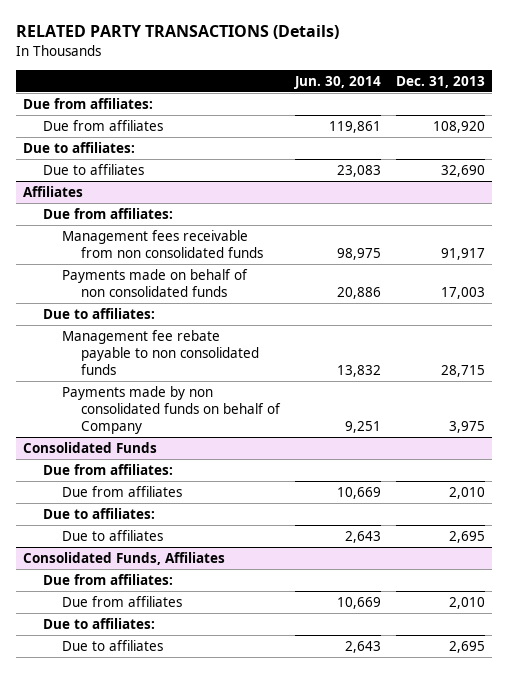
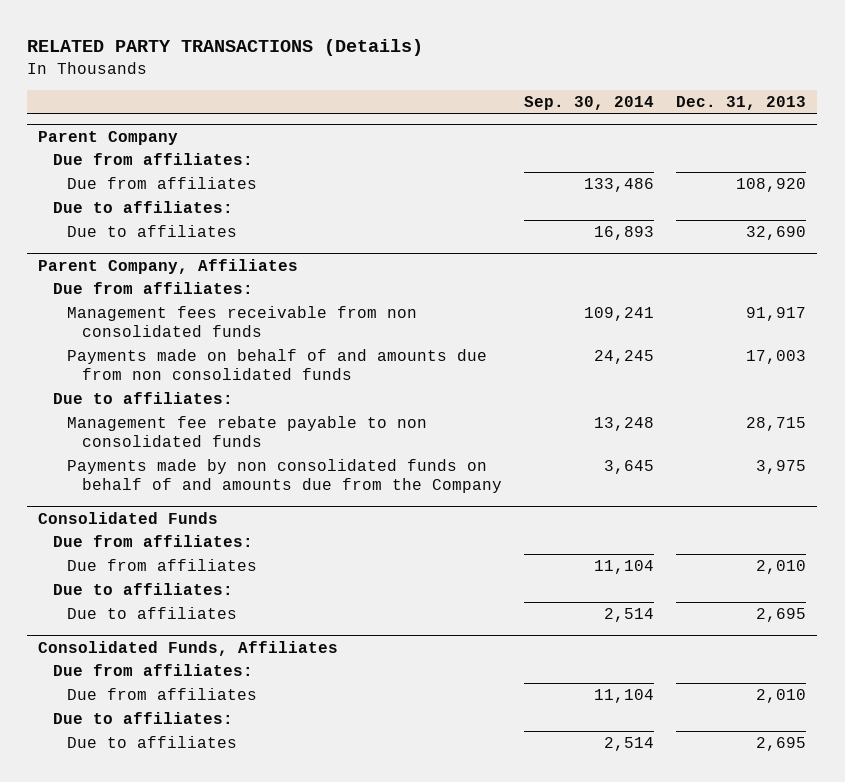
[293,75,381,89] Jun. 30, 2014 -> none
none -> [524,96,655,111] Sep. 30, 2014
none -> [38,130,179,145] Parent Company
[23,186,84,198] Affiliates -> none
none -> [38,258,299,274] Parent Company, Affiliates
[61,269,248,297] Payments made on behalf of non consolidated funds -> [67,349,488,381] Payments made on behalf of and amounts due from non consolidated funds
[61,386,281,434] Payments made by non consolidated funds on behalf of Company -> [67,459,503,494] Payments made by non consolidated funds on behalf of and amounts due from the Company

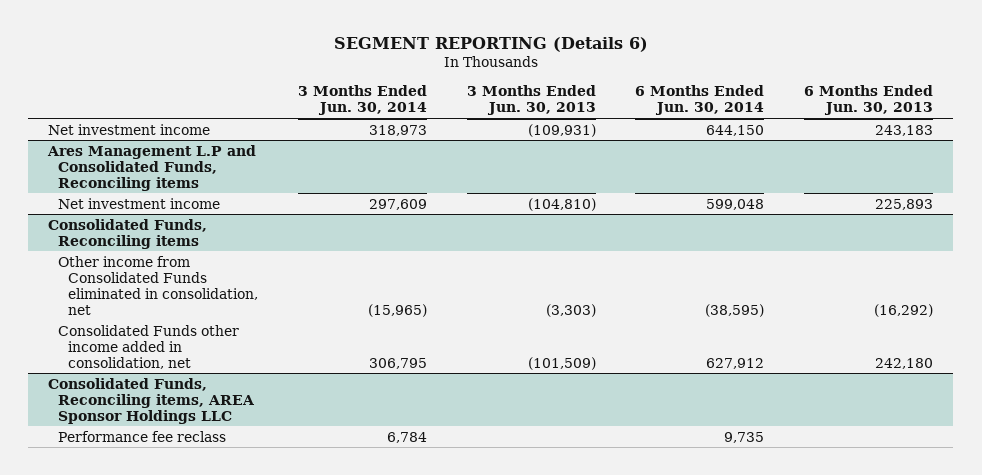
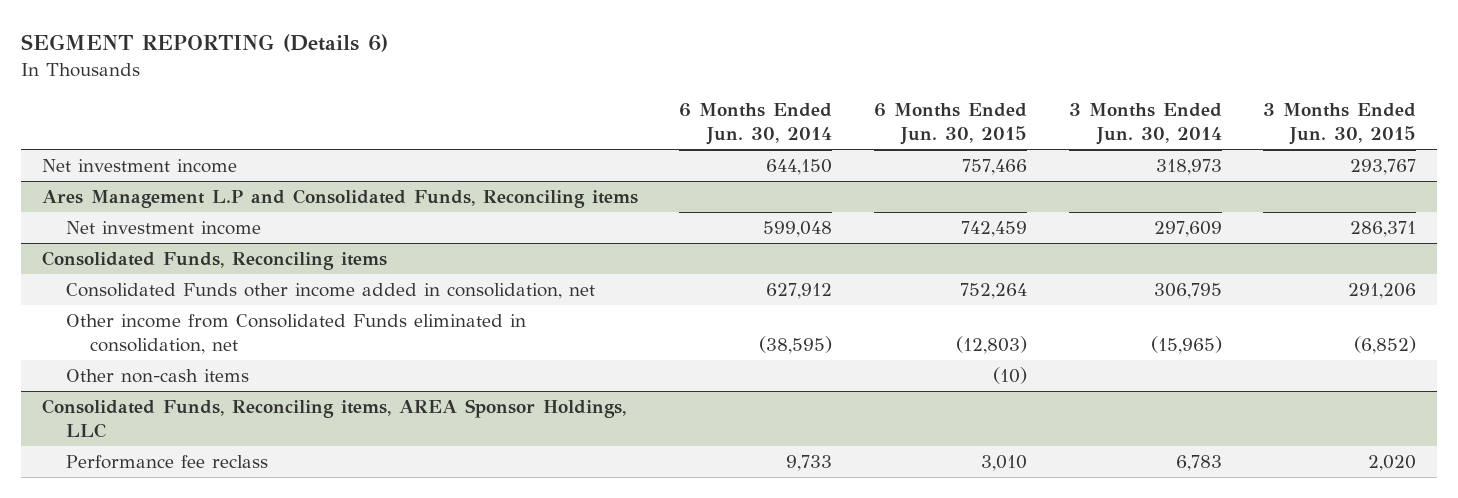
[466,85,596,116] 3 Months Ended Jun. 30, 2013 -> none
[804,85,934,116] 6 Months Ended Jun. 30, 2013 -> none
none -> [874,103,1028,146] 6 Months Ended Jun. 30, 2015
none -> [1263,103,1417,146] 3 Months Ended Jun. 30, 2015
[57,255,258,315] Other income from Consolidated Funds eliminated in consolidation, net -> [65,314,526,354] Other income from Consolidated Funds eliminated in consolidation, net
none -> [65,369,249,384] Other non-cash items
[48,377,255,424] Consolidated Funds, Reconciling items, AREA Sponsor Holdings LLC -> [41,399,626,438] Consolidated Funds, Reconciling items, AREA Sponsor Holdings, LLC
[386,431,427,443] 6,784 -> [1175,455,1222,472] 6,783
[724,431,765,443] 9,735 -> [786,455,833,472] 9,733

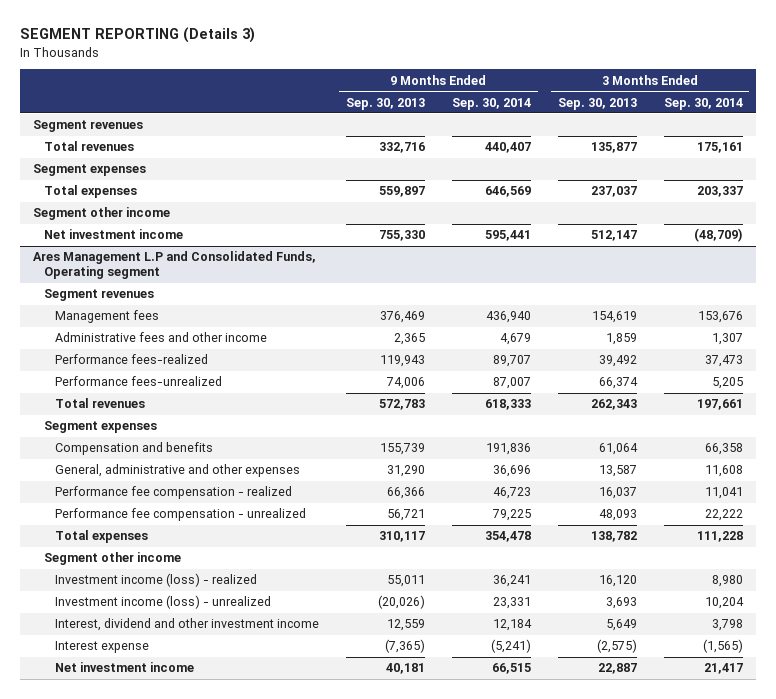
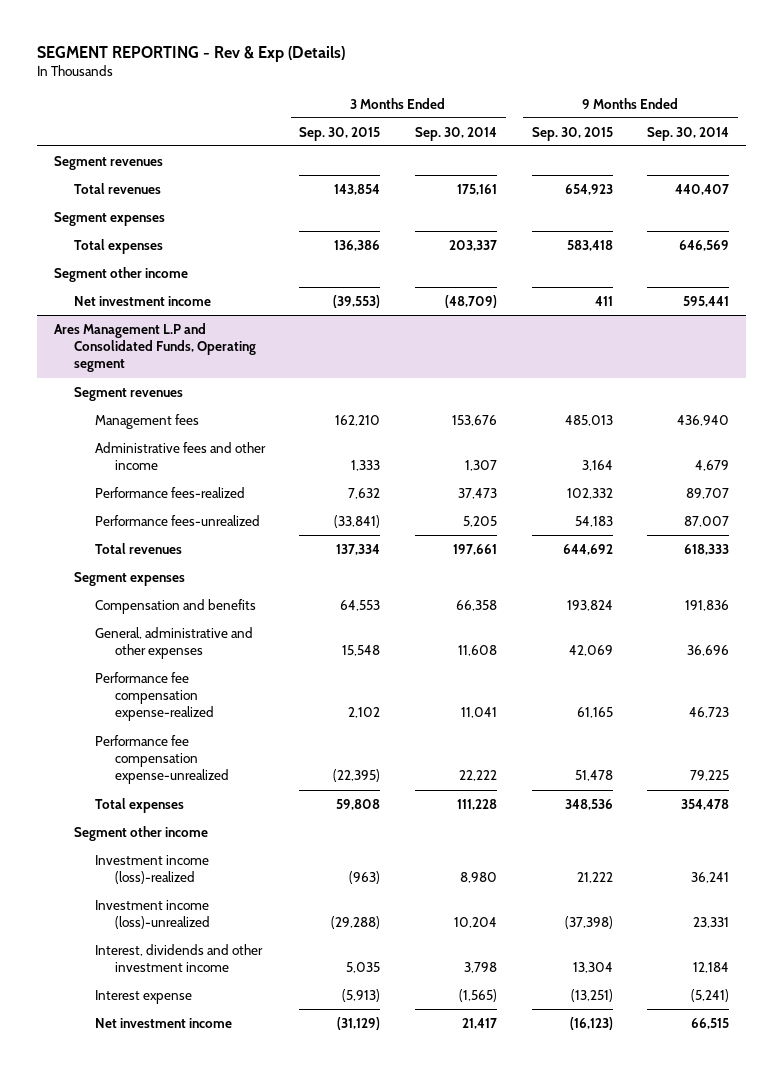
[19,27,255,44] SEGMENT REPORTING (Details 3) -> [36,45,345,62] SEGMENT REPORTING - Rev & Exp (Details)
[345,97,425,110] Sep. 30, 2013 -> none
[557,97,637,110] Sep. 30, 2013 -> none
none -> [299,126,381,141] Sep. 30, 2015
none -> [531,126,613,141] Sep. 30, 2015
[54,486,292,500] Performance fee compensation - realized -> [94,671,215,722] Performance fee compensation expense-realized
[54,508,306,522] Performance fee compensation - unrealized -> [94,734,230,785] Performance fee compensation expense-unrealized
[54,573,257,588] Investment income (loss) - realized -> [94,854,209,885] Investment income (loss)-realized
[54,595,271,610] Investment income (loss) - unrealized -> [94,899,211,930] Investment income (loss)-unrealized
[54,618,319,632] Interest, dividend and other investment income -> [94,943,263,973] Interest, dividends and other investment income

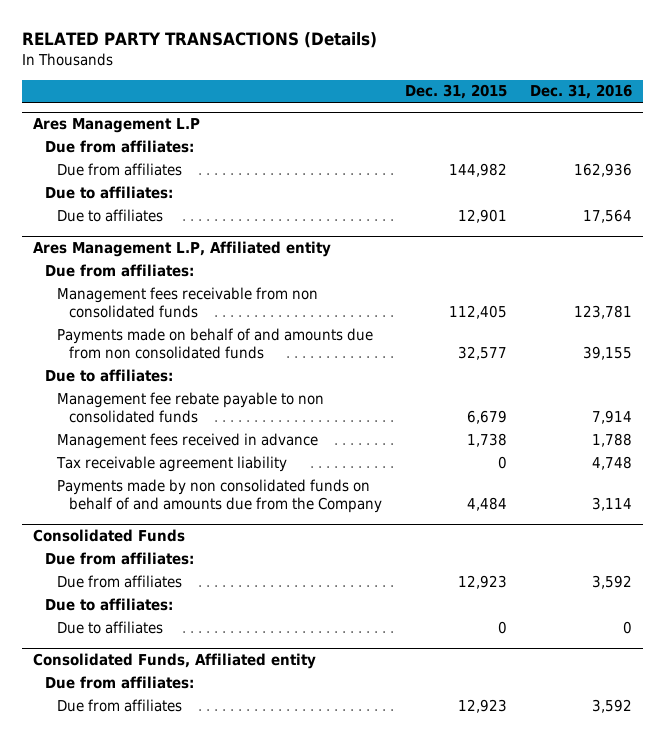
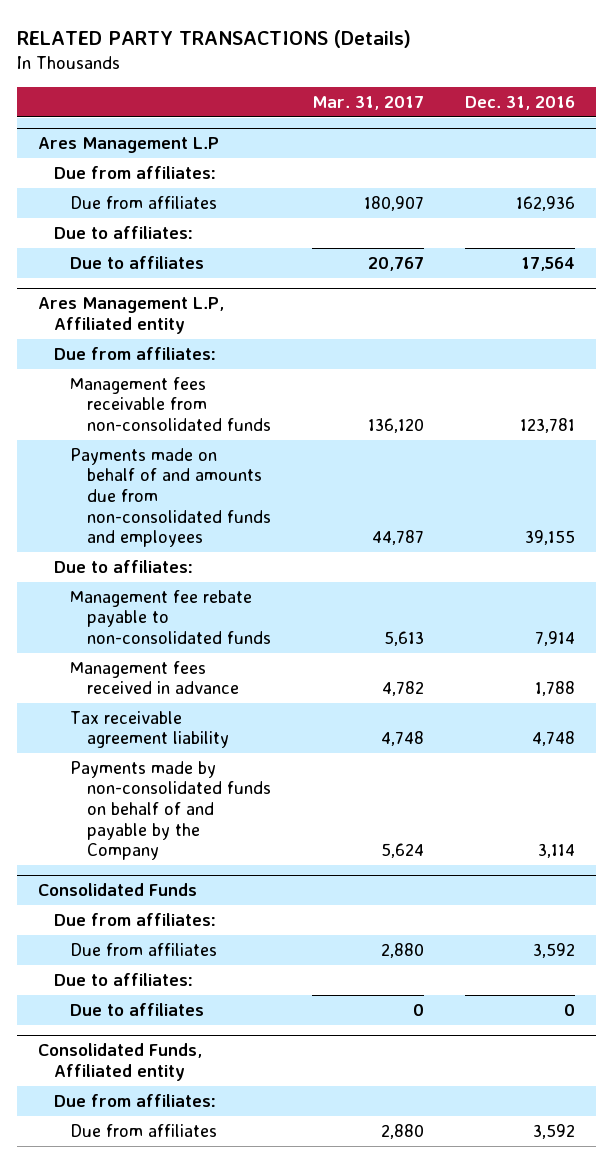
[405,84,508,100] Dec. 31, 2015 -> none
none -> [311,95,424,110] Mar. 31, 2017
[57,286,319,318] Management fees receivable from non consolidated funds -> [70,376,271,432] Management fees receivable from non-consolidated funds
[57,327,374,359] Payments made on behalf of and amounts due from non consolidated funds -> [70,447,271,548] Payments made on behalf of and amounts due from non-consolidated funds and employees
[57,391,325,423] Management fee rebate payable to non consolidated funds -> [70,589,271,645] Management fee rebate payable to non-consolidated funds
[57,478,383,513] Payments made by non consolidated funds on behalf of and amounts due from the Company -> [70,760,271,861] Payments made by non-consolidated funds on behalf of and payable by the Company

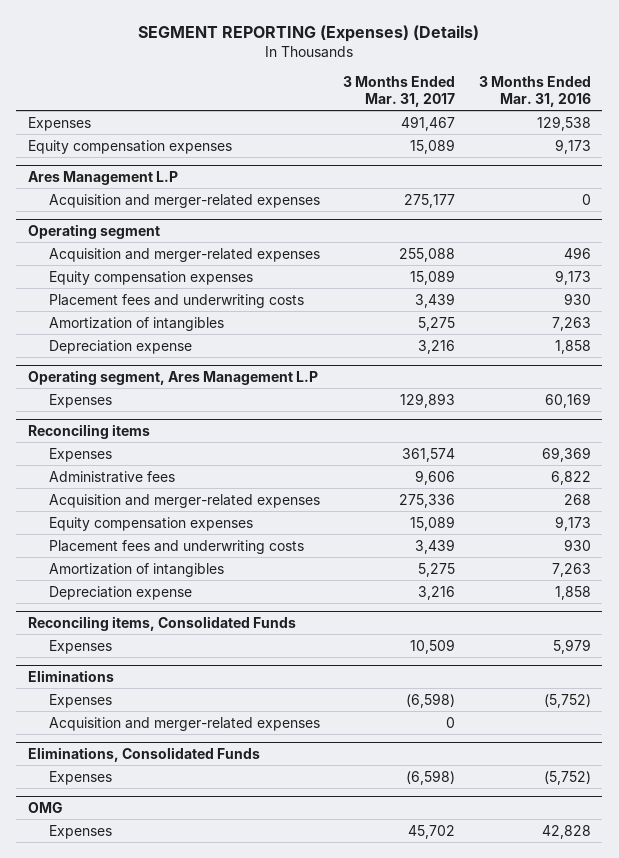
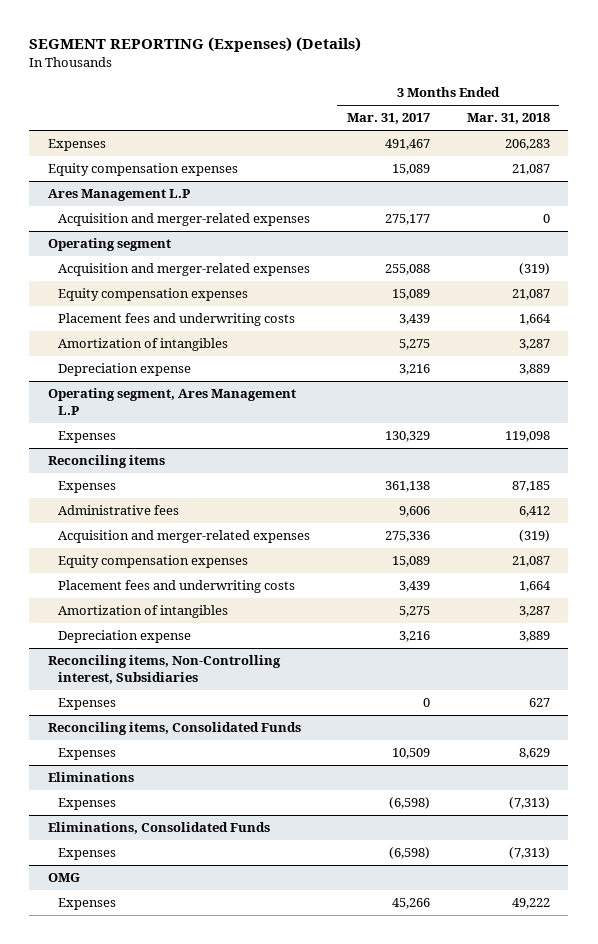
[478,76,591,108] 3 Months Ended Mar. 31, 2016 -> none
none -> [466,113,550,125] Mar. 31, 2018
[400,392,456,408] 129,893 -> [384,431,430,443] 130,329
[402,447,456,462] 361,574 -> [384,481,430,493] 361,138
none -> [47,655,281,685] Reconciling items, Non-Controlling interest, Subsidiaries
none -> [57,698,116,711] Expenses
[48,716,320,731] Acquisition and merger-related expenses -> none
[408,824,456,839] 45,702 -> [391,898,430,910] 45,266

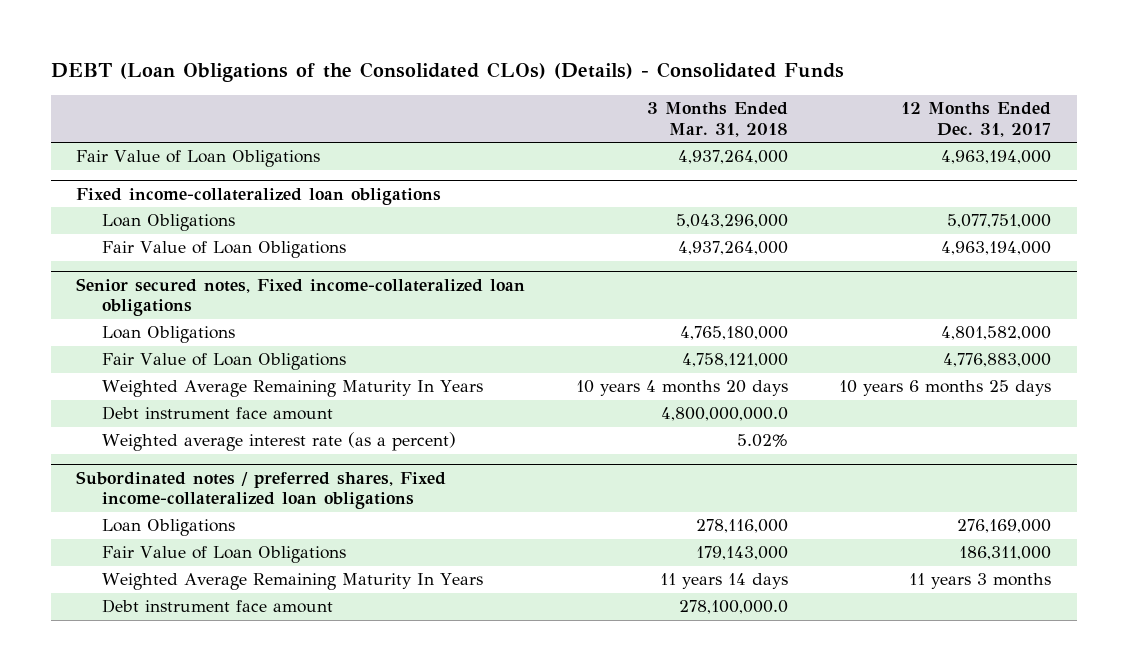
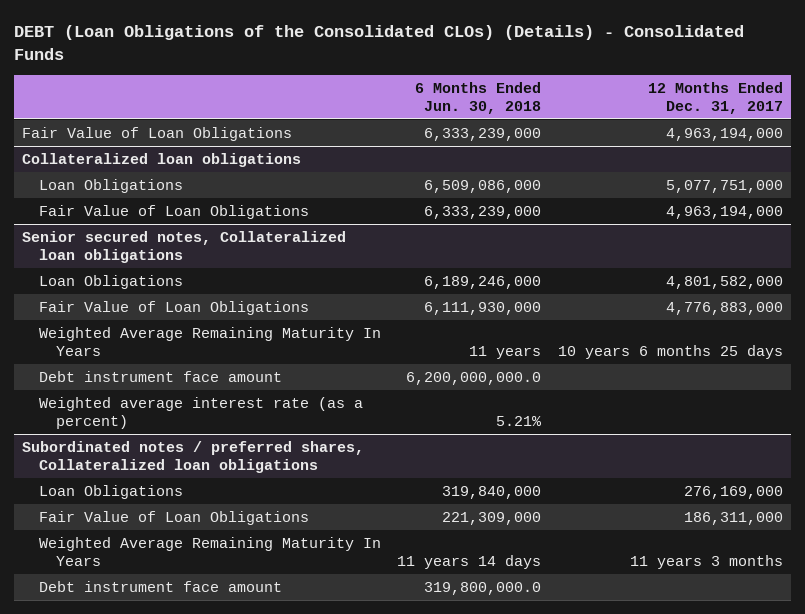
[647,102,789,137] 3 Months Ended Mar. 31, 2018 -> none
none -> [415,81,542,114] 6 Months Ended Jun. 30, 2018
[76,187,442,205] Fixed income-collateralized loan obligations -> [22,152,302,167] Collateralized loan obligations
[76,277,526,317] Senior secured notes, Fixed income-collateralized loan obligations -> [22,230,347,263] Senior secured notes, Collateralized loan obligations
[76,470,447,510] Subordinated notes / preferred shares, Fixed income-collateralized loan obligations -> [22,440,365,473] Subordinated notes / preferred shares, Collateralized loan obligations

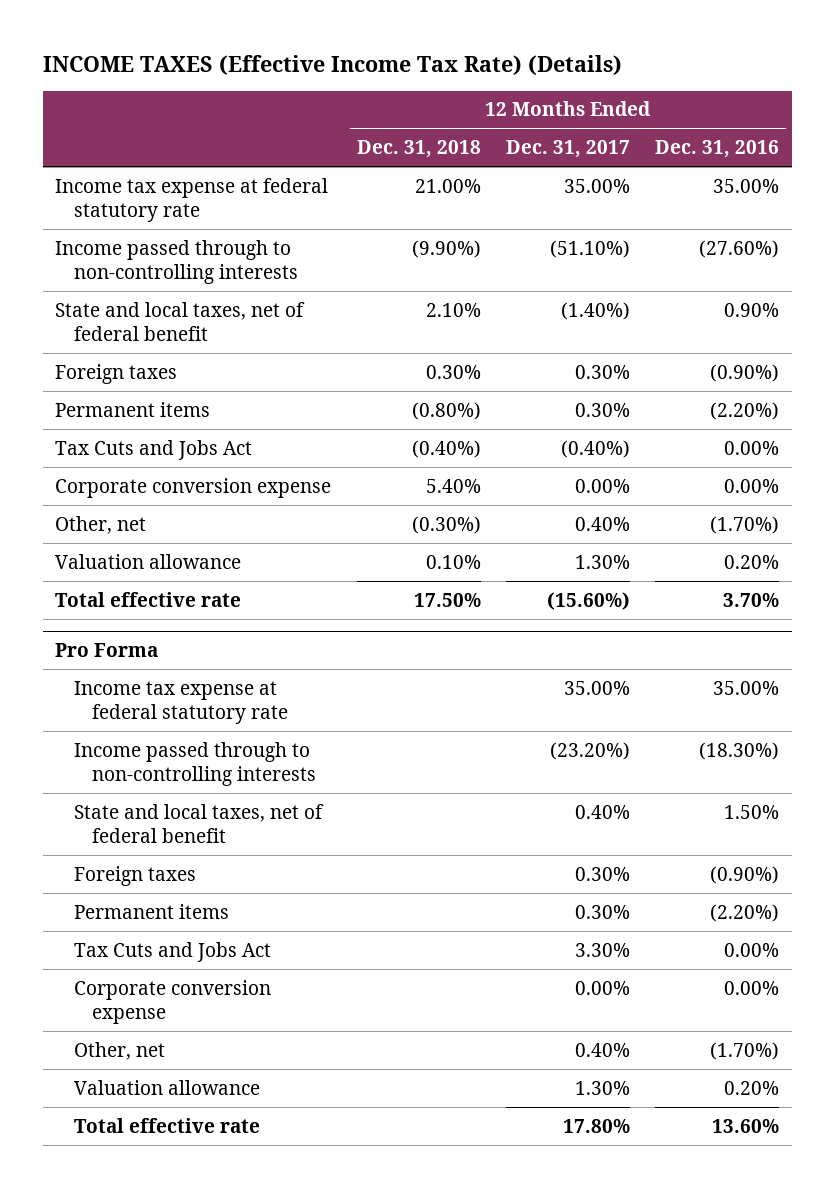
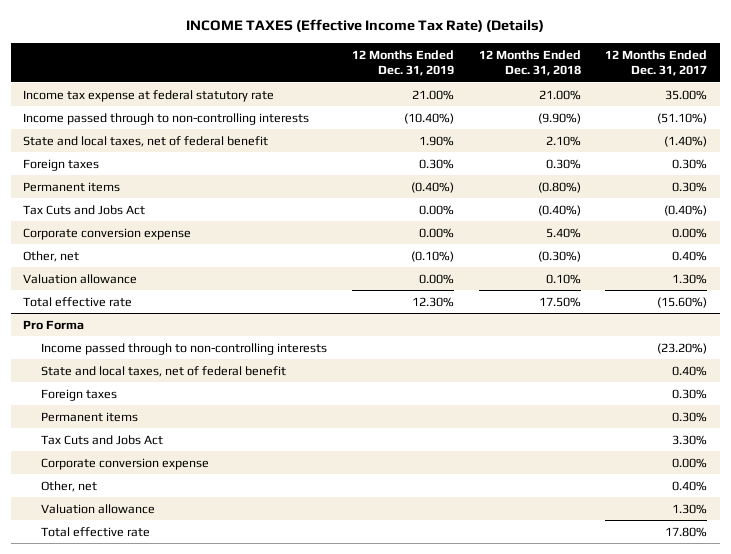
[655,140,780,159] Dec. 31, 2016 -> none
none -> [352,49,455,77] 12 Months Ended Dec. 31, 2019
[73,680,288,724] Income tax expense at federal statutory rate -> none

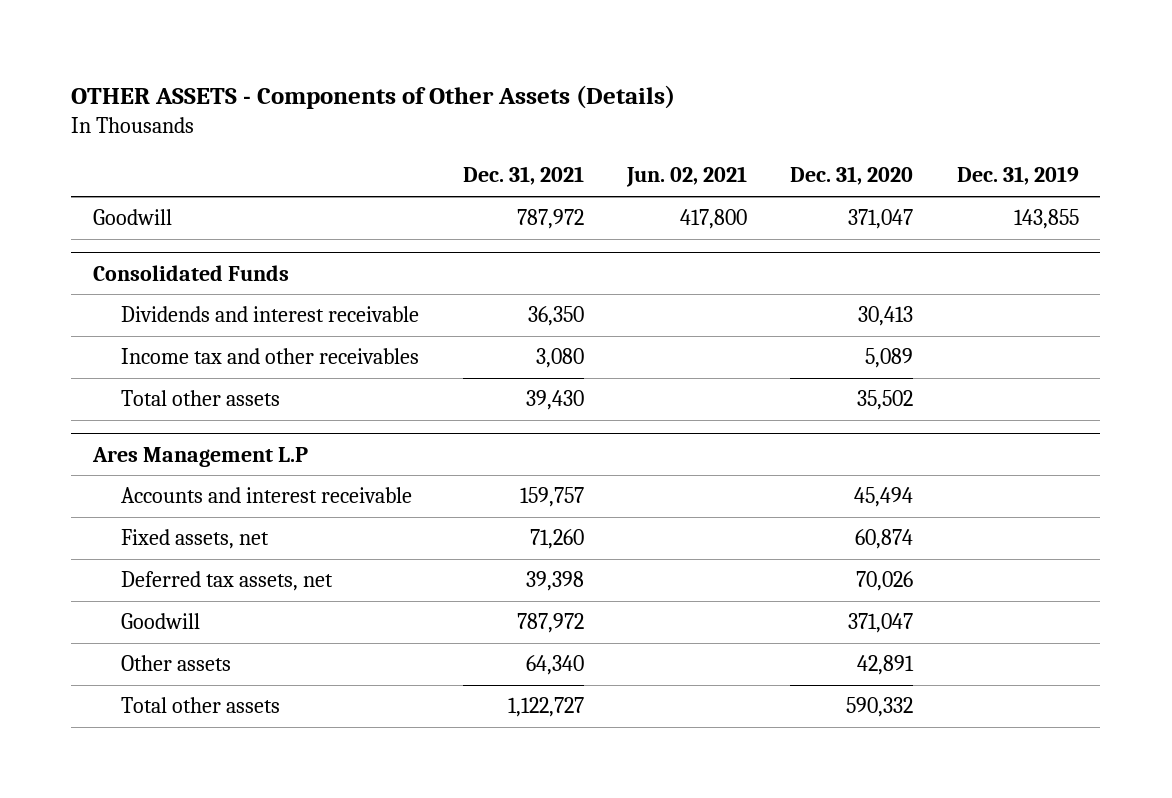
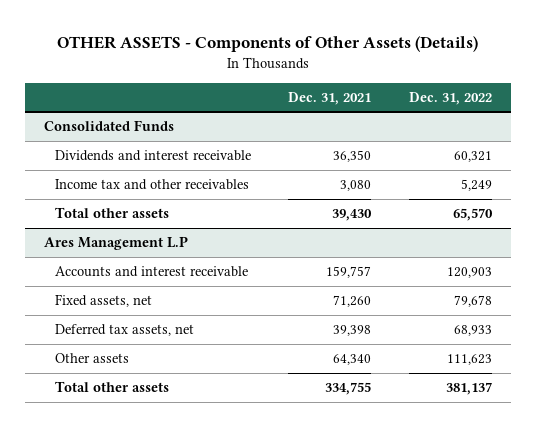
[626,166,748,188] Jun. 02, 2021 -> none
[790,166,914,186] Dec. 31, 2020 -> none
[956,166,1079,186] Dec. 31, 2019 -> none
none -> [409,91,493,105] Dec. 31, 2022
[92,209,172,226] Goodwill -> none
[121,613,201,630] Goodwill -> none
[507,697,584,718] 1,122,727 -> [325,382,372,396] 334,755

